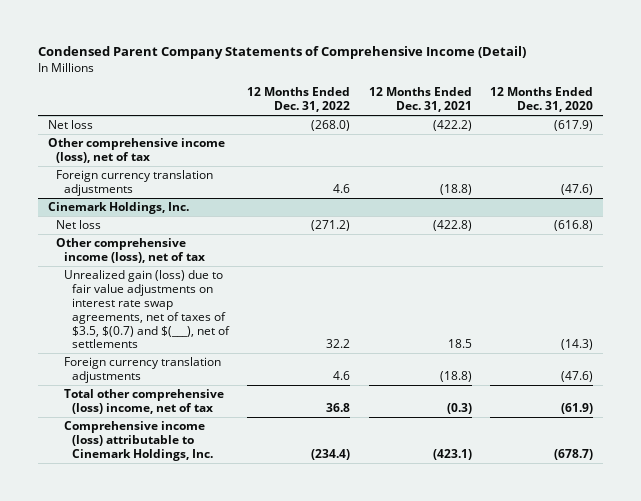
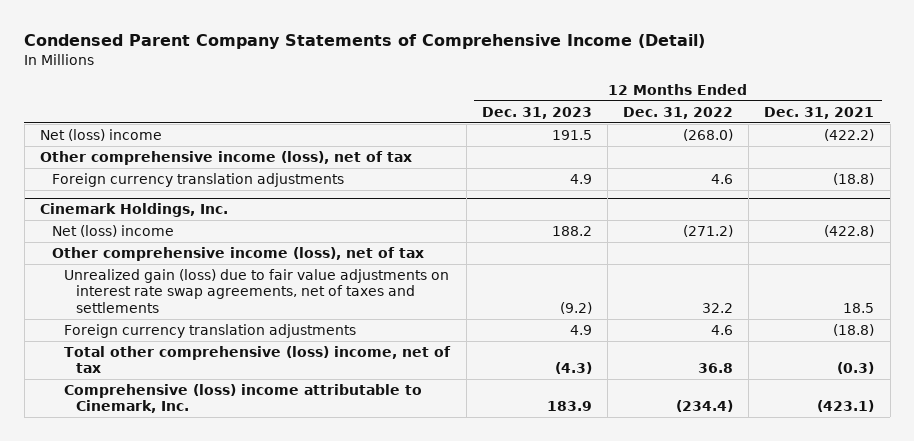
[490,87,594,113] 12 Months Ended Dec. 31, 2020 -> none
none -> [481,106,592,119] Dec. 31, 2023
[47,120,93,130] Net loss -> [40,129,163,142] Net (loss) income
[55,220,101,230] Net loss -> [52,225,175,238] Net (loss) income
[63,270,230,349] Unrealized gain (loss) due to fair value adjustments on interest rate swap agreements, net of taxes of $3.5, $(0.7) and $(___), net of settlements -> [64,269,450,313] Unrealized gain (loss) due to fair value adjustments on interest rate swap agreements, net of taxes and settlements
[63,421,213,461] Comprehensive income (loss) attributable to Cinemark Holdings, Inc. -> [64,384,423,414] Comprehensive (loss) income attributable to Cinemark, Inc.

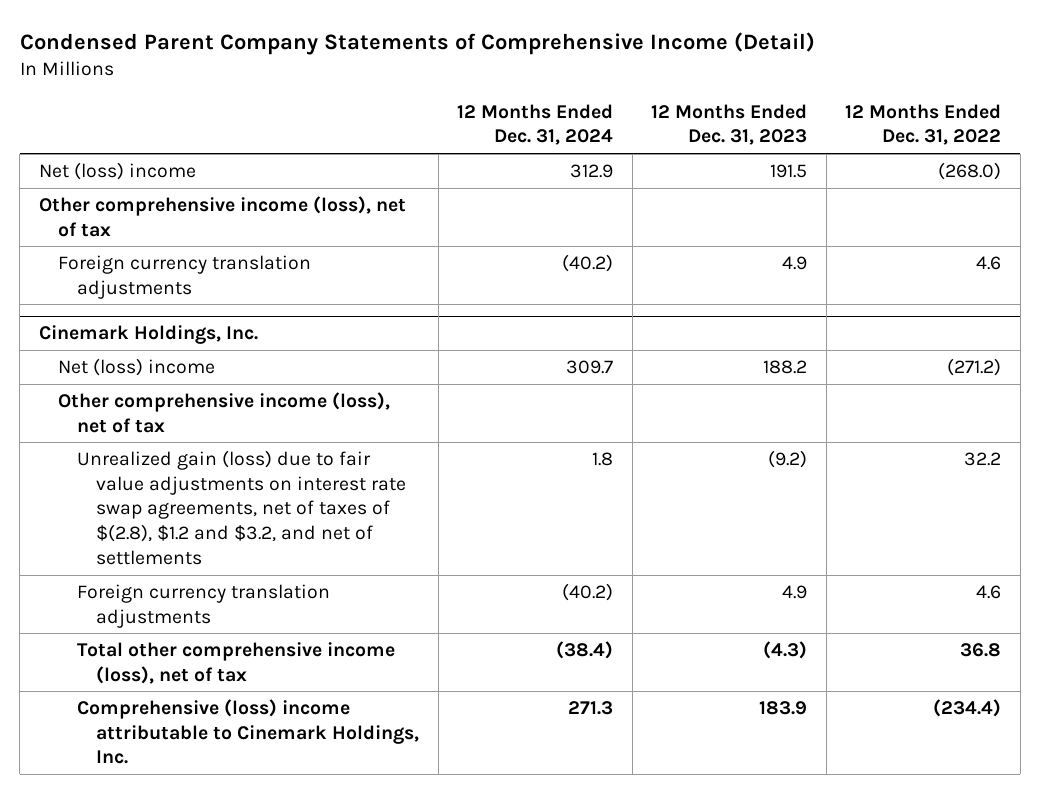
[764,106,875,119] Dec. 31, 2021 -> none
none -> [457,103,614,146] 12 Months Ended Dec. 31, 2024
[64,269,450,313] Unrealized gain (loss) due to fair value adjustments on interest rate swap agreements, net of taxes and settlements -> [76,449,407,565] Unrealized gain (loss) due to fair value adjustments on interest rate swap agreements, net of taxes of $(2.8), $1.2 and $3.2, and net of settlements
[64,346,452,374] Total other comprehensive (loss) income, net of tax -> [76,641,395,684] Total other comprehensive income (loss), net of tax
[64,384,423,414] Comprehensive (loss) income attributable to Cinemark, Inc. -> [76,698,420,765] Comprehensive (loss) income attributable to Cinemark Holdings, Inc.

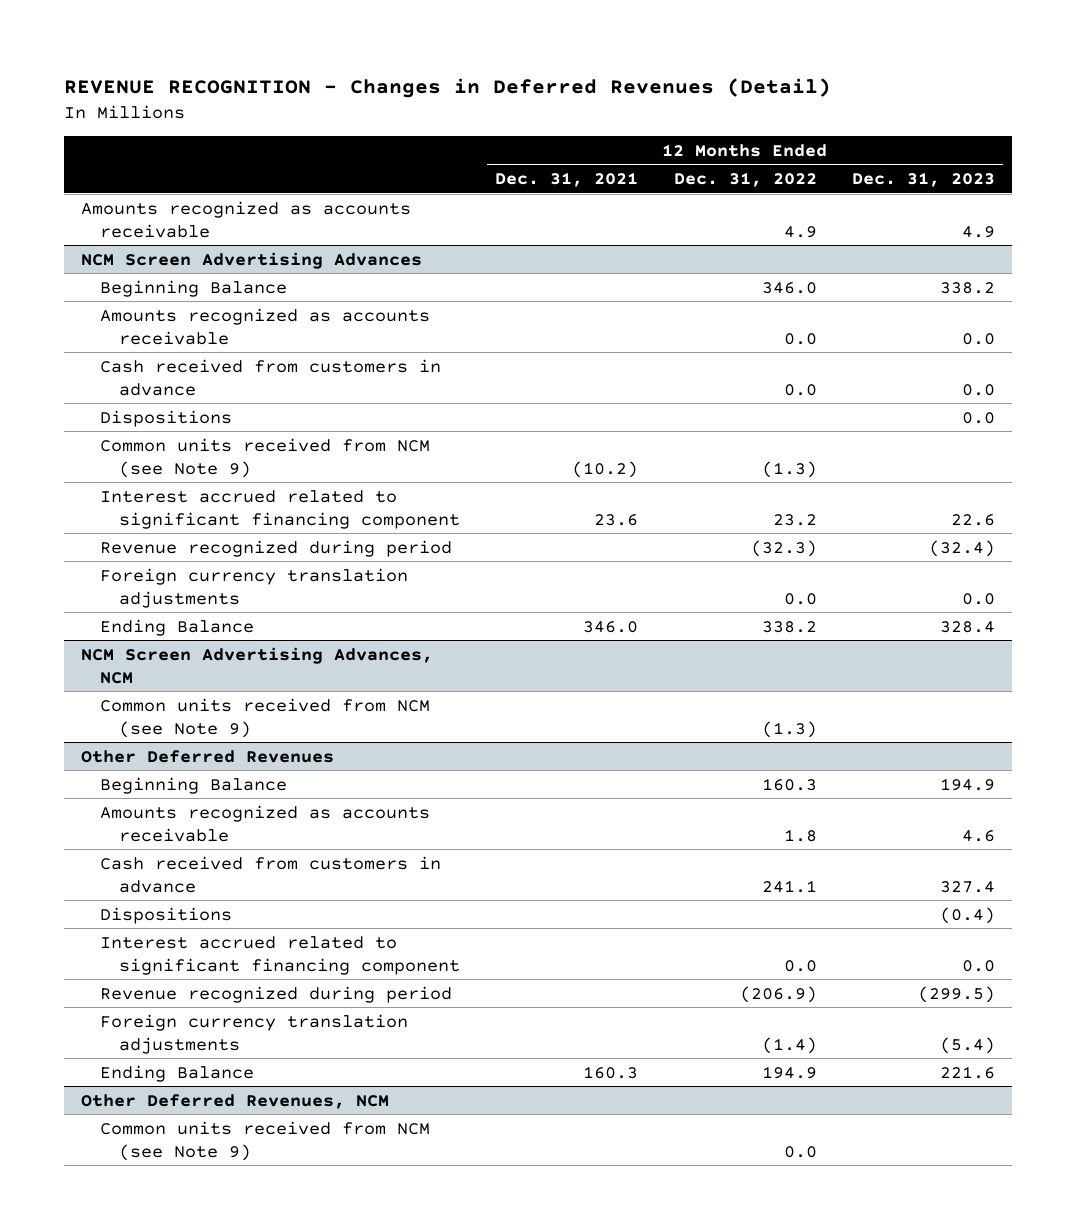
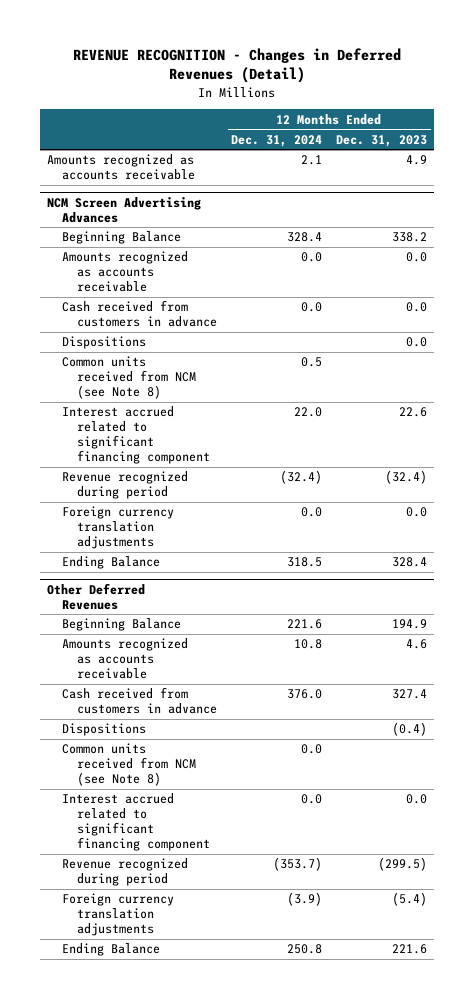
[495,172,639,188] Dec. 31, 2021 -> none
[673,172,817,188] Dec. 31, 2022 -> none
none -> [231,134,323,147] Dec. 31, 2024
[100,437,431,478] Common units received from NCM (see Note 9) -> [62,356,197,400] Common units received from NCM (see Note 8)
[81,646,434,684] NCM Screen Advertising Advances, NCM -> none
[100,697,431,738] Common units received from NCM (see Note 9) -> none
none -> [62,743,197,787] Common units received from NCM (see Note 8)
[81,1093,390,1109] Other Deferred Revenues, NCM -> none
[100,1120,431,1161] Common units received from NCM (see Note 9) -> none

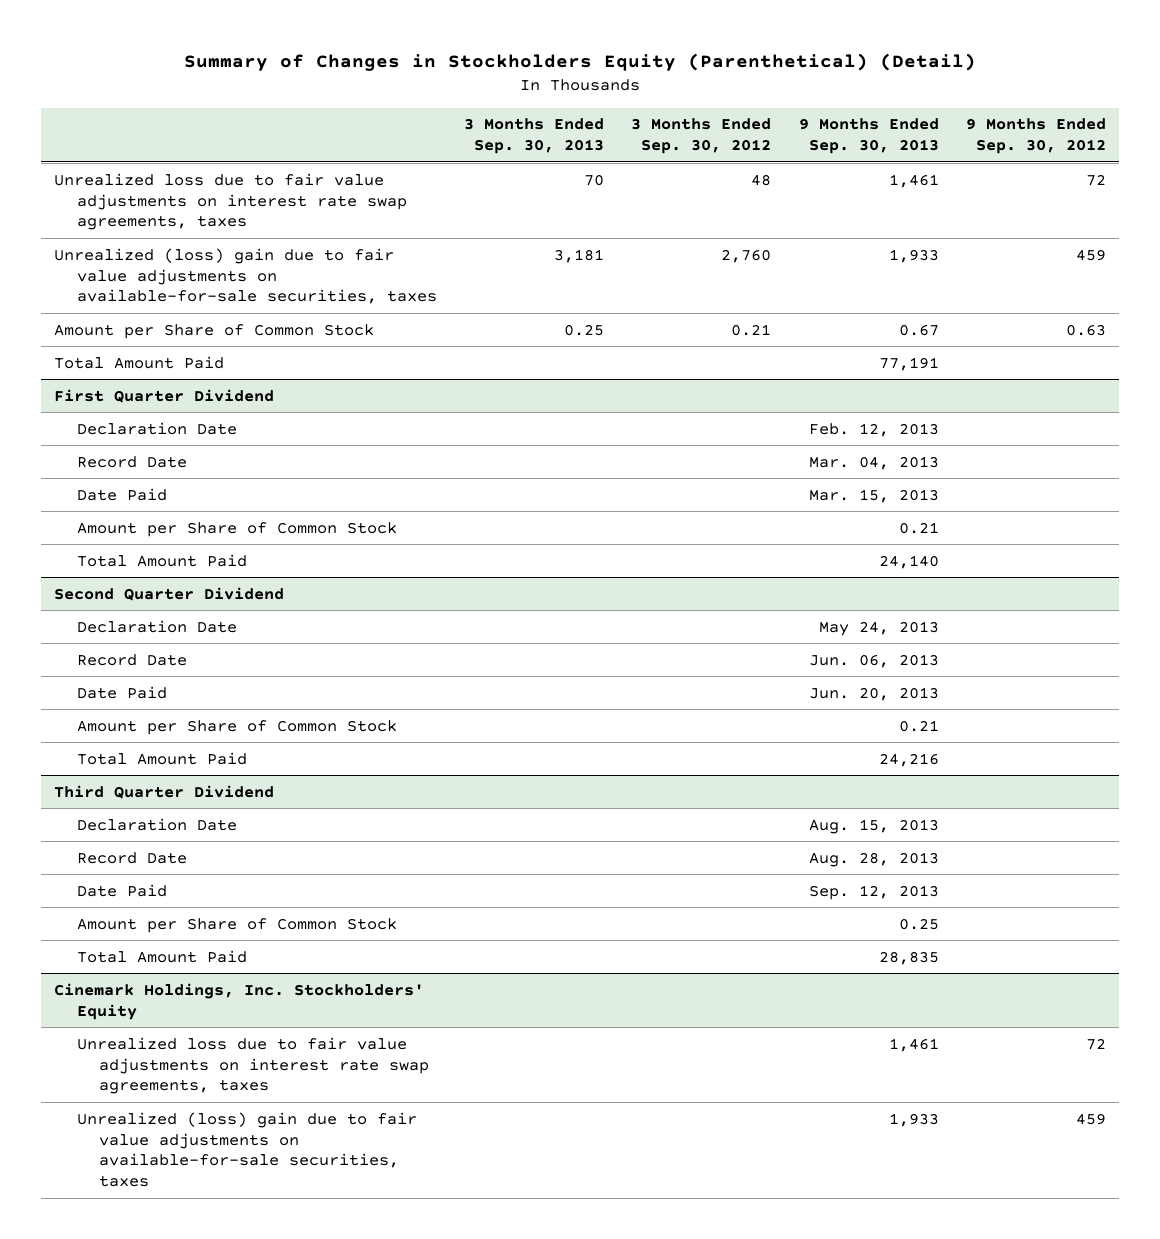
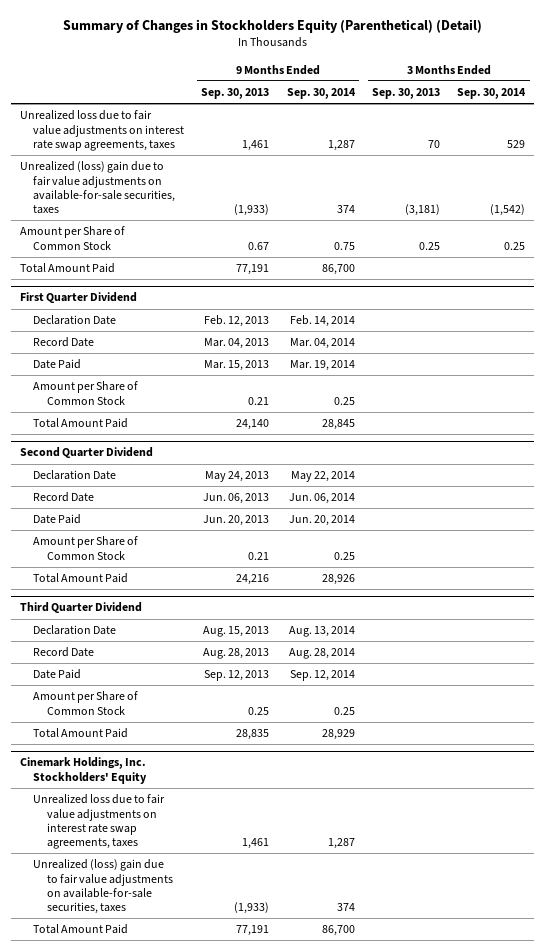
[631,118,772,155] 3 Months Ended Sep. 30, 2012 -> none
[965,118,1106,155] 9 Months Ended Sep. 30, 2012 -> none
none -> [286,88,356,100] Sep. 30, 2014
none -> [457,88,527,100] Sep. 30, 2014
[554,248,605,263] 3,181 -> [405,204,441,217] (3,181)
[888,248,939,263] 1,933 -> [234,204,270,217] (1,933)
[888,1112,939,1127] 1,933 -> [234,902,270,915] (1,933)
none -> [33,924,129,935] Total Amount Paid

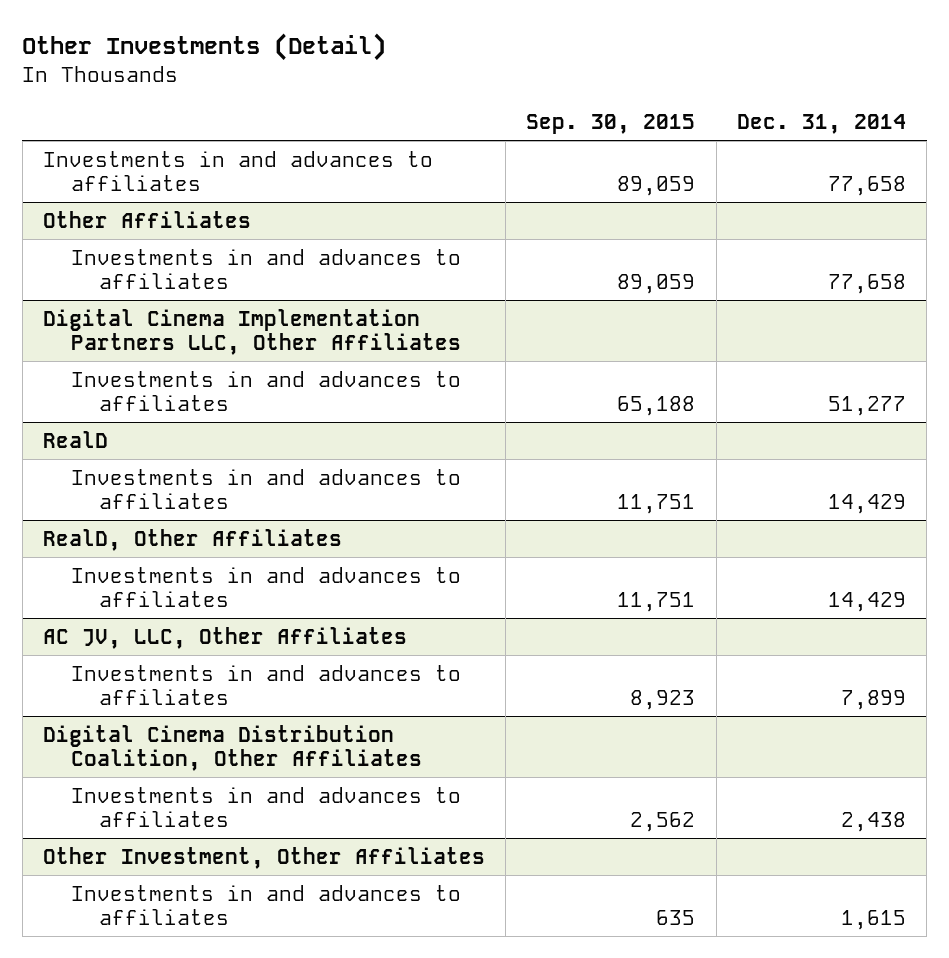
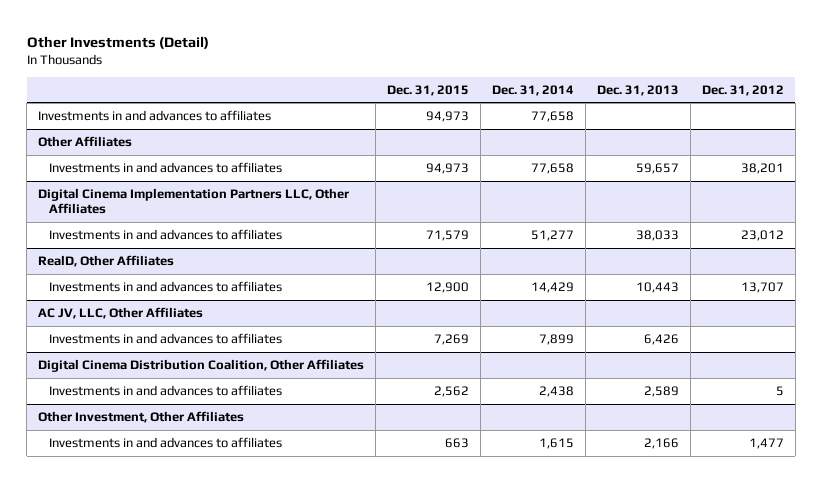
[526,113,696,134] Sep. 30, 2015 -> none
none -> [386,84,469,96] Dec. 31, 2015
none -> [596,84,679,96] Dec. 31, 2013
none -> [701,84,784,96] Dec. 31, 2012
[42,430,108,448] RealD -> none
[71,468,462,510] Investments in and advances to affiliates -> none

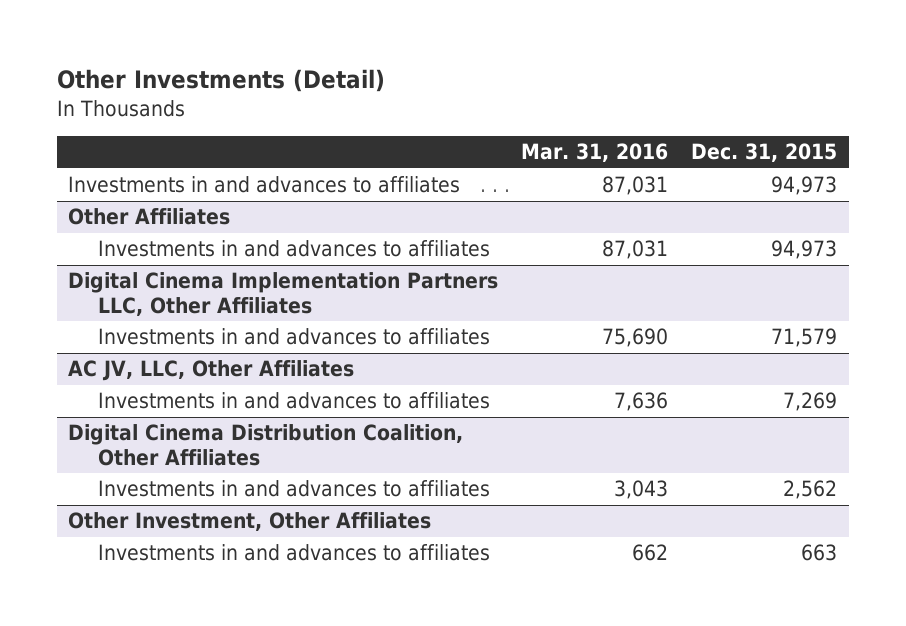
[491,84,574,96] Dec. 31, 2014 -> none
[596,84,679,96] Dec. 31, 2013 -> none
[701,84,784,96] Dec. 31, 2012 -> none
none -> [521,143,669,163] Mar. 31, 2016
[38,254,175,267] RealD, Other Affiliates -> none
[49,280,283,292] Investments in and advances to affiliates -> none

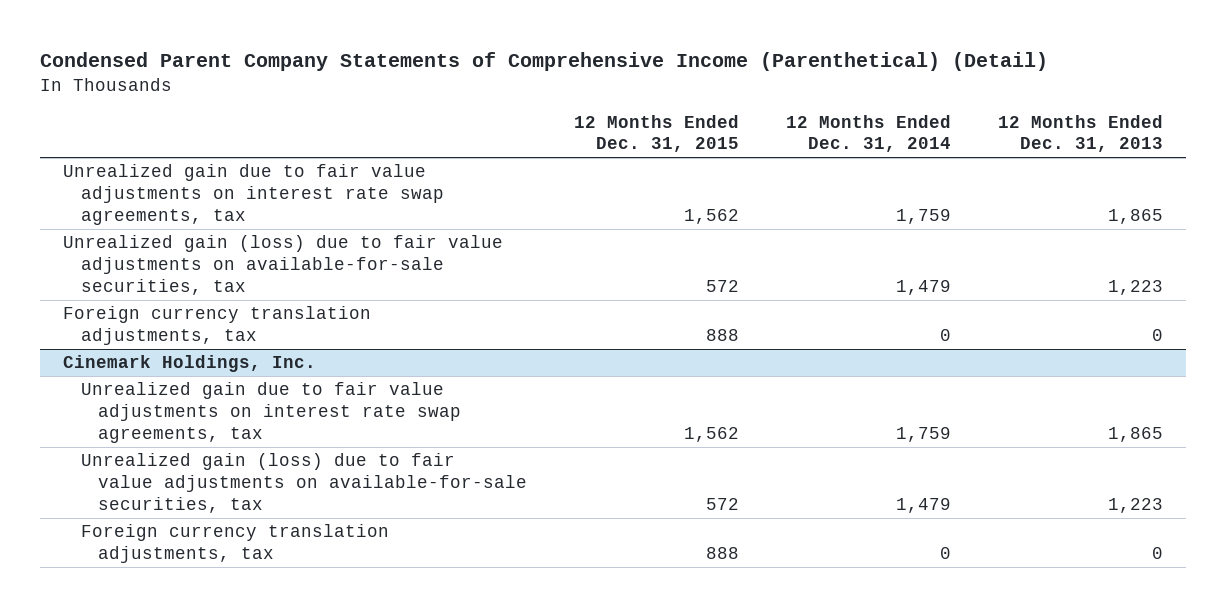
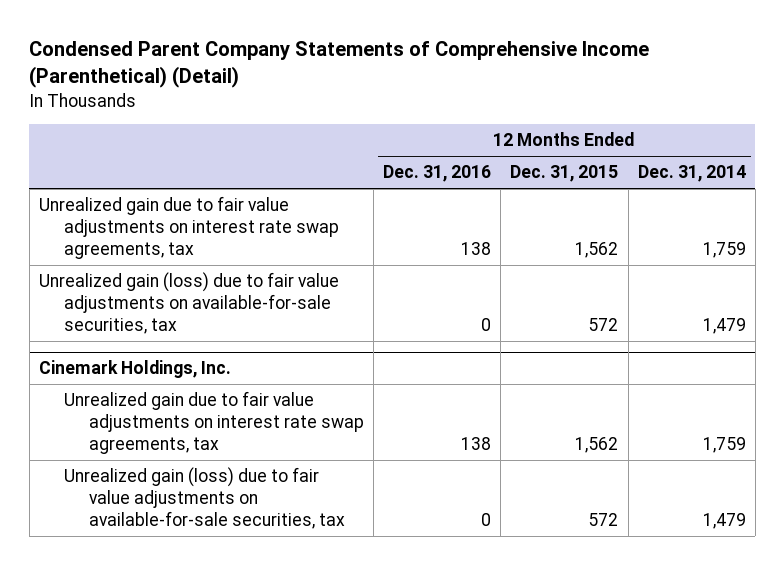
[997,114,1163,153] 12 Months Ended Dec. 31, 2013 -> none
none -> [383,165,492,183] Dec. 31, 2016
[63,306,372,346] Foreign currency translation adjustments, tax -> none
[80,524,389,564] Foreign currency translation adjustments, tax -> none

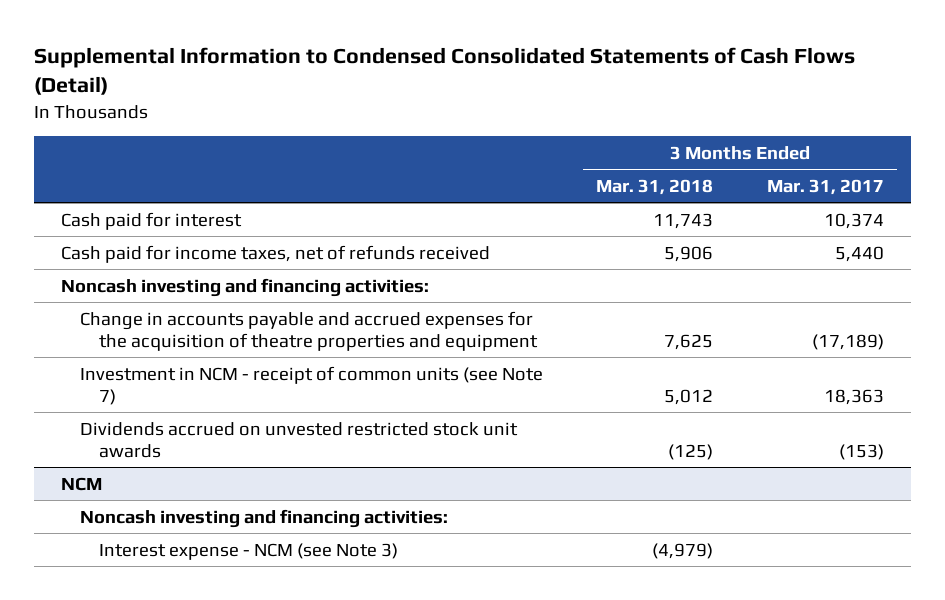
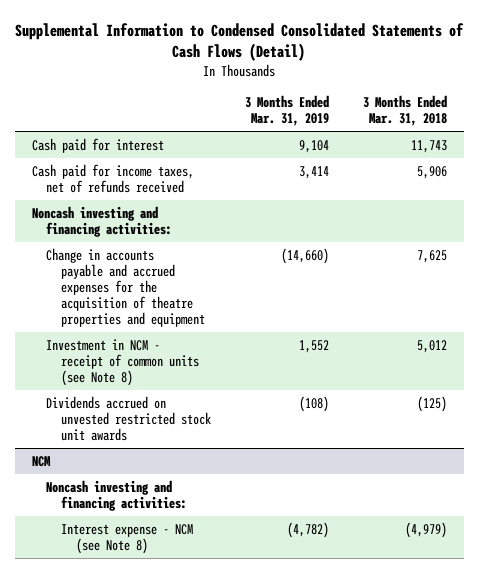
[766,178,884,195] Mar. 31, 2017 -> none
none -> [244,95,329,127] 3 Months Ended Mar. 31, 2019
[80,365,544,405] Investment in NCM - receipt of common units (see Note 7) -> [46,338,200,386] Investment in NCM - receipt of common units (see Note 8)
[99,542,399,560] Interest expense - NCM (see Note 3) -> [61,523,194,554] Interest expense - NCM (see Note 8)

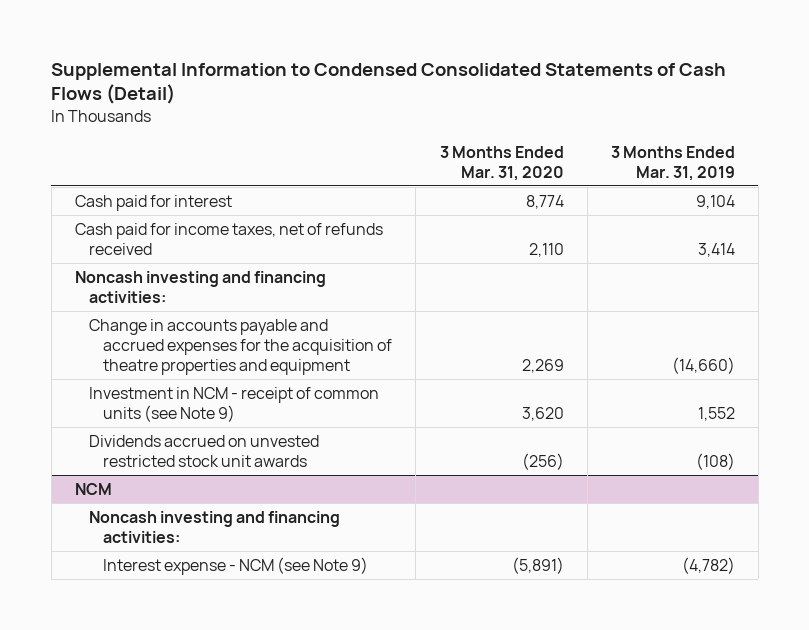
[362,95,447,127] 3 Months Ended Mar. 31, 2018 -> none
none -> [439,145,564,181] 3 Months Ended Mar. 31, 2020
[46,338,200,386] Investment in NCM - receipt of common units (see Note 8) -> [88,386,379,422] Investment in NCM - receipt of common units (see Note 9)
[61,523,194,554] Interest expense - NCM (see Note 8) -> [103,556,369,575] Interest expense - NCM (see Note 9)

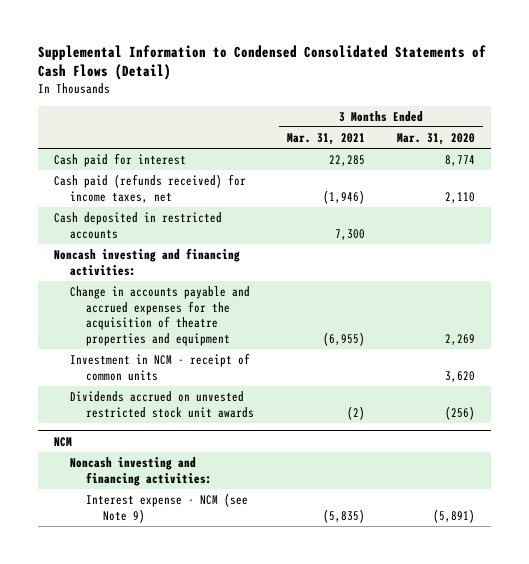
[610,145,735,181] 3 Months Ended Mar. 31, 2019 -> none
none -> [286,132,365,145] Mar. 31, 2021
[74,222,383,255] Cash paid for income taxes, net of refunds received -> [53,173,246,203] Cash paid (refunds received) for income taxes, net
none -> [53,211,222,239] Cash deposited in restricted accounts
[88,386,379,422] Investment in NCM - receipt of common units (see Note 9) -> [70,352,251,381] Investment in NCM - receipt of common units

